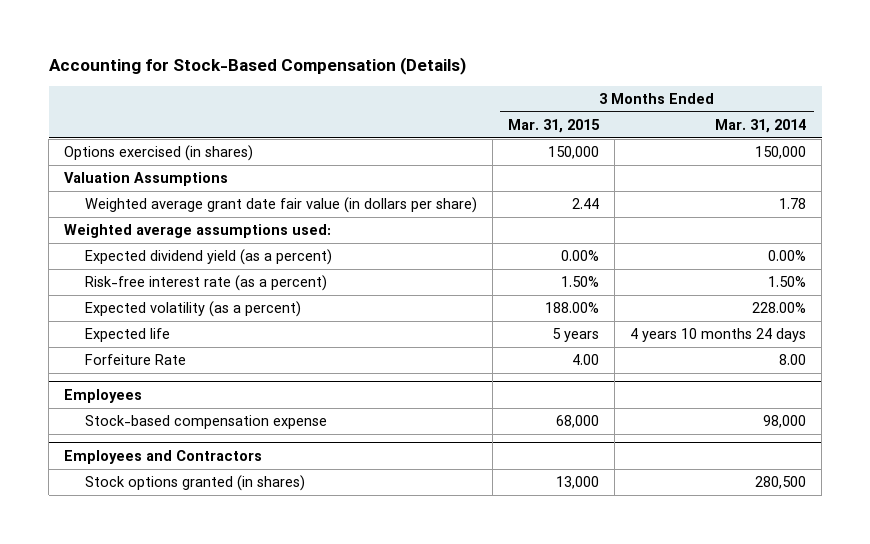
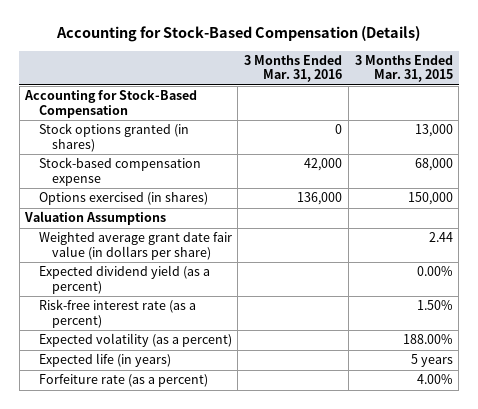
[715,119,807,134] Mar. 31, 2014 -> none
none -> [244,55,343,83] 3 Months Ended Mar. 31, 2016
none -> [24,90,198,118] Accounting for Stock-Based Compensation
none -> [38,123,189,152] Stock options granted (in shares)
none -> [38,157,201,186] Stock-based compensation expense
[64,224,332,239] Weighted average assumptions used: -> none
[64,389,143,404] Employees -> none
[84,415,327,430] Stock-based compensation expense -> none
[64,450,263,465] Employees and Contractors -> none
[84,475,305,492] Stock options granted (in shares) -> none
[84,328,170,343] Expected life -> [38,353,171,368] Expected life (in years)
[84,354,186,366] Forfeiture Rate -> [38,374,208,388] Forfeiture rate (as a percent)
[571,354,599,366] 4.00 -> [416,374,453,385] 4.00%

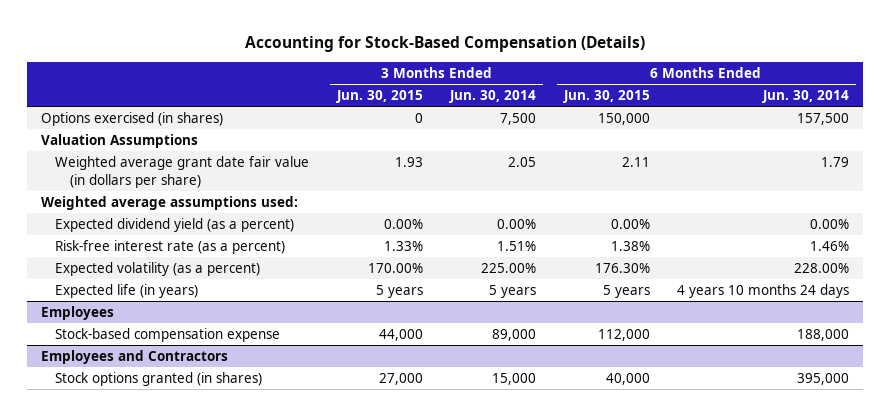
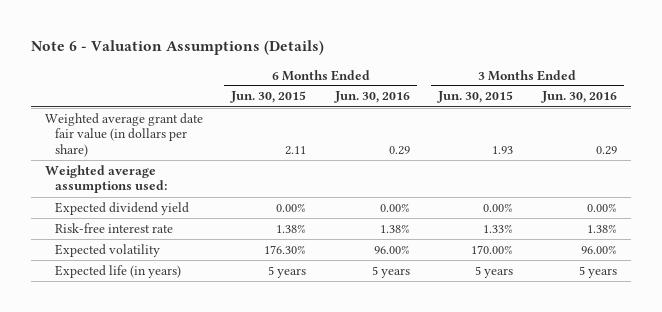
[244,36,645,53] Accounting for Stock-Based Compensation (Details) -> [30,40,324,56] Note 6 - Valuation Assumptions (Details)
[449,90,537,104] Jun. 30, 2014 -> none
[762,90,850,104] Jun. 30, 2014 -> none
none -> [333,91,410,104] Jun. 30, 2016
none -> [540,91,617,104] Jun. 30, 2016
[40,112,223,127] Options exercised (in shares) -> none
[40,134,198,149] Valuation Assumptions -> none
[55,218,295,233] Expected dividend yield (as a percent) -> [54,201,189,215] Expected dividend yield
[55,240,286,255] Risk-free interest rate (as a percent) -> [54,222,173,233] Risk-free interest rate
[55,262,261,277] Expected volatility (as a percent) -> [54,243,160,257] Expected volatility
[40,306,114,321] Employees -> none
[55,328,281,343] Stock-based compensation expense -> none
[40,350,228,365] Employees and Contractors -> none
[55,372,263,387] Stock options granted (in shares) -> none

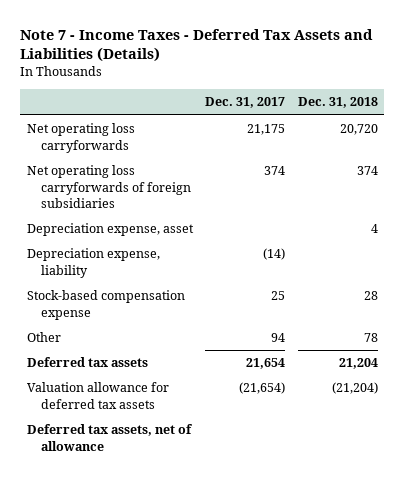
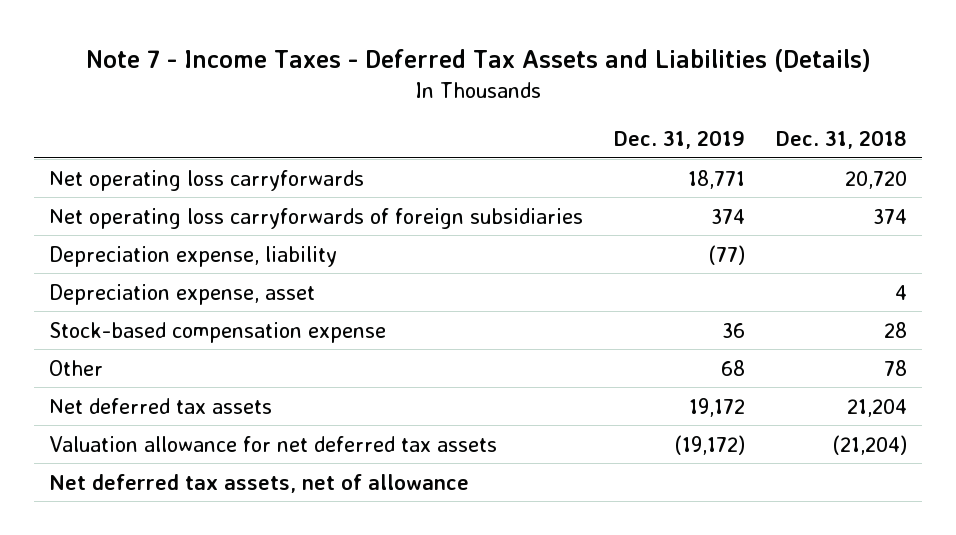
[205,97,286,109] Dec. 31, 2017 -> none
none -> [614,130,746,150] Dec. 31, 2019
[26,223,194,237] Depreciation expense, asset -> [49,283,316,305] Depreciation expense, asset
[26,357,148,368] Deferred tax assets -> [49,397,273,414] Net deferred tax assets
[26,382,169,409] Valuation allowance for deferred tax assets -> [49,435,498,452] Valuation allowance for net deferred tax assets
[26,424,193,451] Deferred tax assets, net of allowance -> [49,473,470,493] Net deferred tax assets, net of allowance

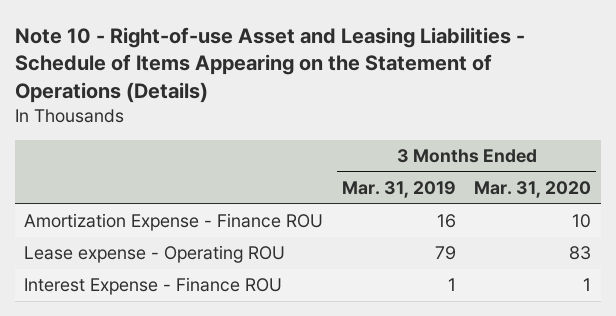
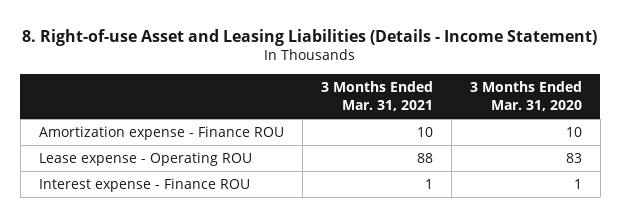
[15,26,526,104] Note 10 - Right-of-use Asset and Leasing Liabilities - Schedule of Items Appearing on the Statement of Operations (Details) -> [22,28,598,46] 8. Right-of-use Asset and Leasing Liabilities (Details - Income Statement)
[341,181,456,199] Mar. 31, 2019 -> none
none -> [320,81,433,111] 3 Months Ended Mar. 31, 2021
[24,213,324,232] Amortization Expense - Finance ROU -> [38,126,284,141] Amortization expense - Finance ROU
[24,277,283,296] Interest Expense - Finance ROU -> [38,178,250,193] Interest expense - Finance ROU

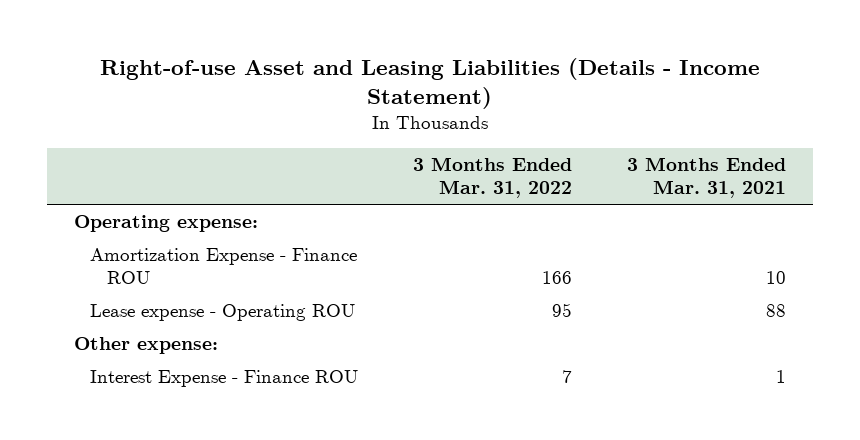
[22,28,598,46] 8. Right-of-use Asset and Leasing Liabilities (Details - Income Statement) -> [99,58,760,110] Right-of-use Asset and Leasing Liabilities (Details - Income Statement)
[469,81,582,111] 3 Months Ended Mar. 31, 2020 -> none
none -> [413,156,573,198] 3 Months Ended Mar. 31, 2022
none -> [73,215,258,233] Operating expense:
[38,126,284,141] Amortization expense - Finance ROU -> [90,248,358,285] Amortization Expense - Finance ROU
none -> [73,337,218,355] Other expense:
[38,178,250,193] Interest expense - Finance ROU -> [90,370,359,388] Interest Expense - Finance ROU

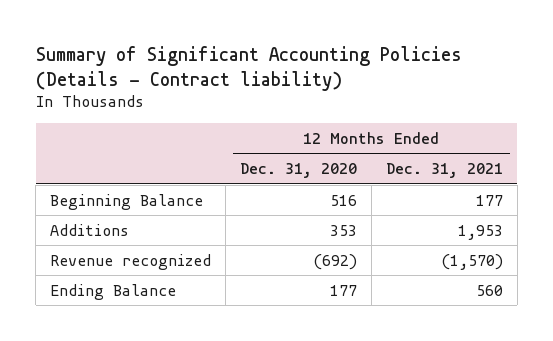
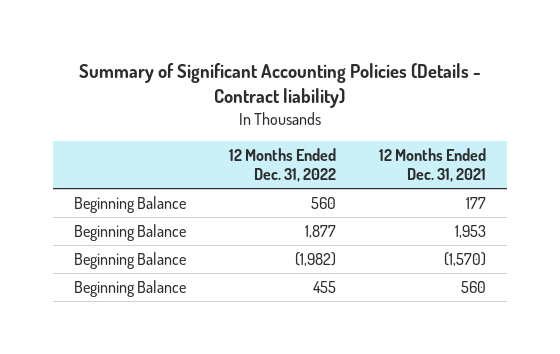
[240,163,358,179] Dec. 31, 2020 -> none
none -> [229,147,337,183] 12 Months Ended Dec. 31, 2022
[50,223,130,236] Additions -> [74,223,187,241] Beginning Balance
[50,253,212,270] Revenue recognized -> [74,251,187,269] Beginning Balance
[50,283,177,300] Ending Balance -> [74,279,187,297] Beginning Balance

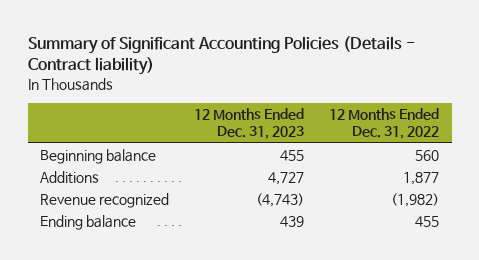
[378,147,486,183] 12 Months Ended Dec. 31, 2021 -> none
none -> [194,107,305,140] 12 Months Ended Dec. 31, 2023
[74,195,187,213] Beginning Balance -> [40,149,157,165] Beginning balance
[74,223,187,241] Beginning Balance -> [40,171,100,185] Additions
[74,251,187,269] Beginning Balance -> [40,193,170,209] Revenue recognized
[74,279,187,297] Beginning Balance -> [40,215,137,231] Ending balance

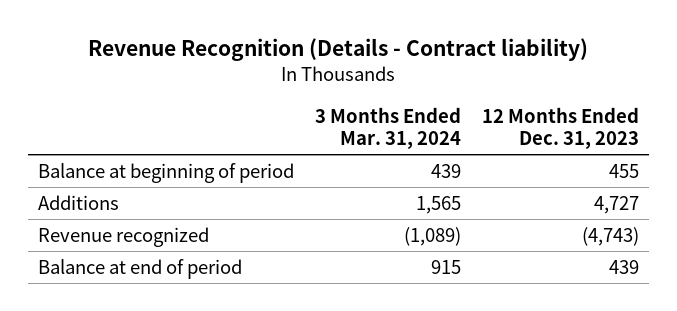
[27,35,415,76] Summary of Significant Accounting Policies (Details - Contract liability) -> [88,38,589,62] Revenue Recognition (Details - Contract liability)
[329,107,440,140] 12 Months Ended Dec. 31, 2022 -> none
none -> [314,106,461,150] 3 Months Ended Mar. 31, 2024
[40,149,157,165] Beginning balance -> [38,162,295,183] Balance at beginning of period
[40,215,137,231] Ending balance -> [38,258,243,279] Balance at end of period

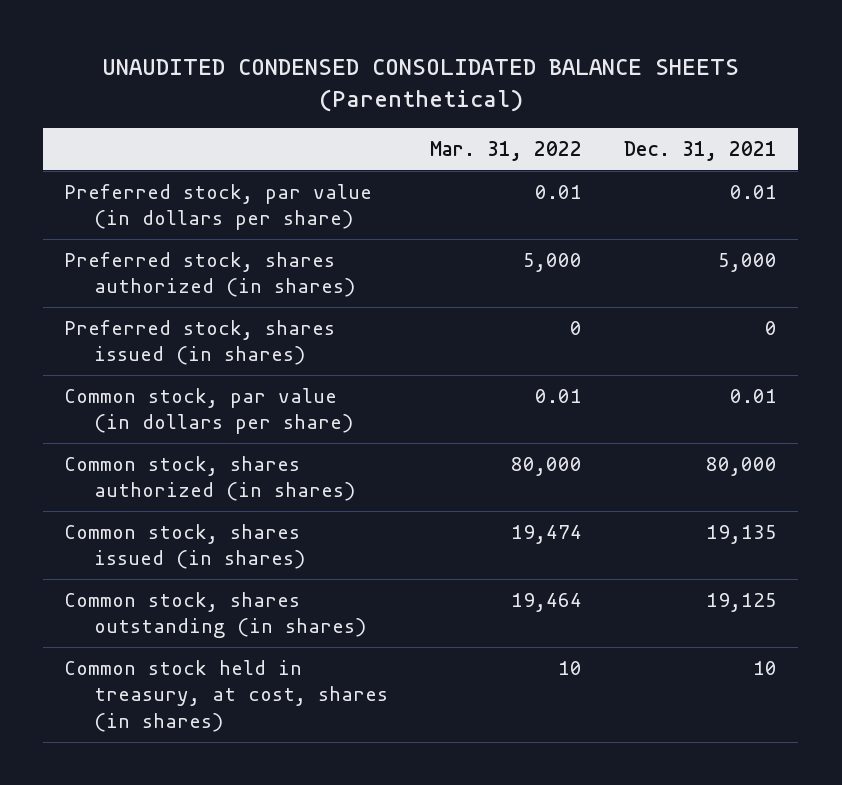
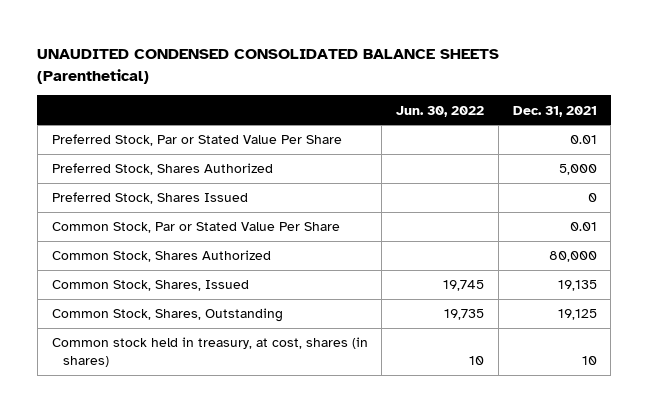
[430,141,583,162] Mar. 31, 2022 -> none
none -> [396,105,485,117] Jun. 30, 2022
[64,184,373,231] Preferred stock, par value (in dollars per share) -> [51,134,342,147] Preferred Stock, Par or Stated Value Per Share
[64,252,356,298] Preferred stock, shares authorized (in shares) -> [51,163,273,176] Preferred Stock, Shares Authorized
[64,320,336,366] Preferred stock, shares issued (in shares) -> [51,192,248,205] Preferred Stock, Shares Issued
[64,388,354,435] Common stock, par value (in dollars per share) -> [51,222,340,234] Common Stock, Par or Stated Value Per Share
[64,456,356,502] Common stock, shares authorized (in shares) -> [51,250,271,263] Common Stock, Shares Authorized
[64,524,306,570] Common stock, shares issued (in shares) -> [51,280,249,292] Common Stock, Shares, Issued
[64,592,367,639] Common stock, shares outstanding (in shares) -> [51,308,283,323] Common Stock, Shares, Outstanding

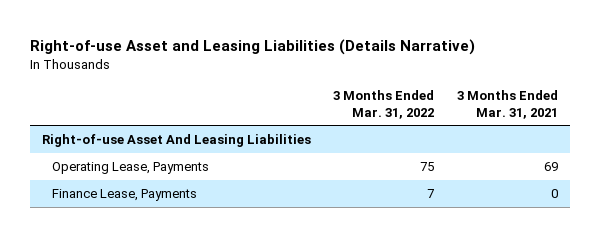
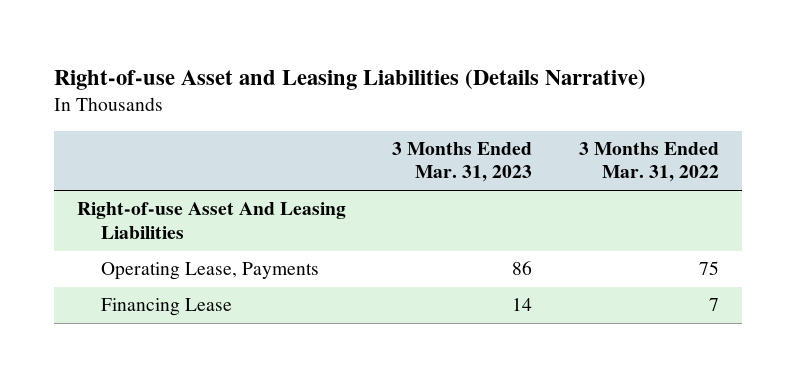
[457,90,559,119] 3 Months Ended Mar. 31, 2021 -> none
none -> [392,141,533,183] 3 Months Ended Mar. 31, 2023
[51,189,197,202] Finance Lease, Payments -> [101,298,233,317] Financing Lease

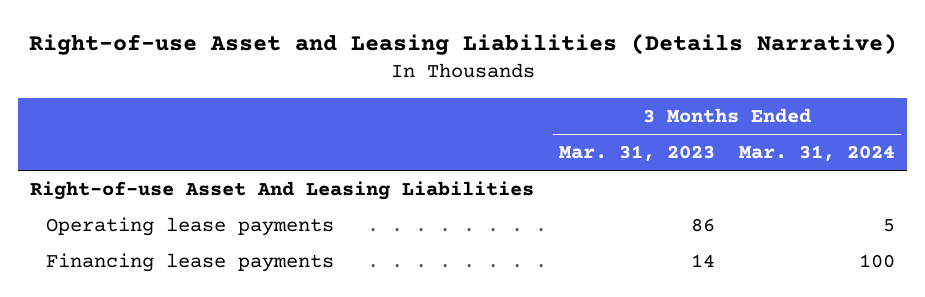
[578,141,719,183] 3 Months Ended Mar. 31, 2022 -> none
none -> [738,145,895,162] Mar. 31, 2024
[101,262,320,281] Operating Lease, Payments -> [46,217,335,237] Operating lease payments
[101,298,233,317] Financing Lease -> [46,253,335,273] Financing lease payments

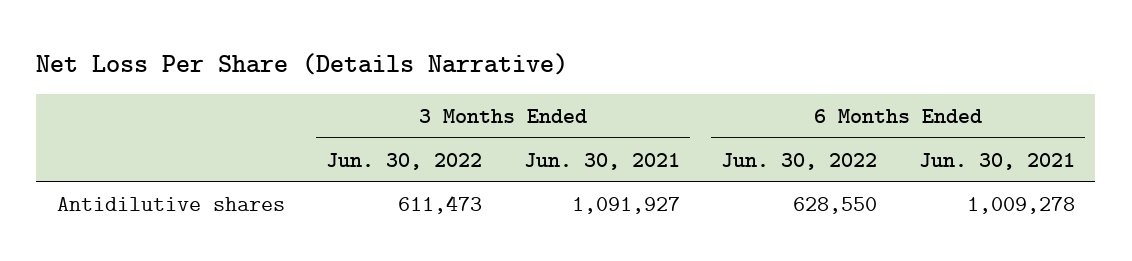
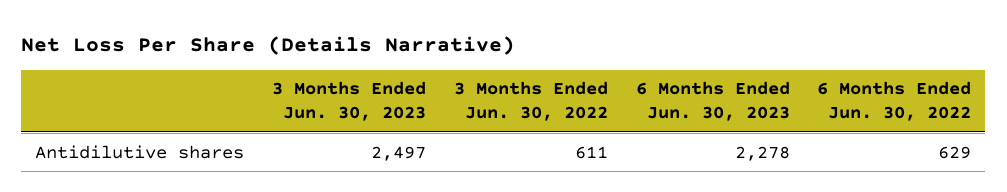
[523,152,680,170] Jun. 30, 2021 -> none
[918,152,1075,170] Jun. 30, 2021 -> none
none -> [272,81,427,122] 3 Months Ended Jun. 30, 2023
none -> [635,81,790,122] 6 Months Ended Jun. 30, 2023
[398,194,483,214] 611,473 -> [574,145,608,159] 611
[793,196,878,214] 628,550 -> [938,145,972,159] 629

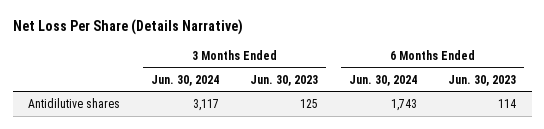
[453,81,608,122] 3 Months Ended Jun. 30, 2022 -> none
[817,81,972,122] 6 Months Ended Jun. 30, 2022 -> none
none -> [151,74,220,86] Jun. 30, 2024
none -> [349,74,418,86] Jun. 30, 2024
[371,145,427,161] 2,497 -> [300,99,319,109] 125
[734,145,790,161] 2,278 -> [498,99,517,109] 114

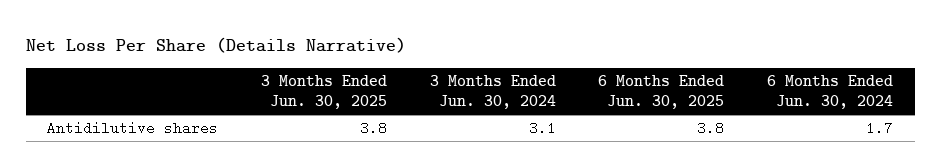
[250,74,319,86] Jun. 30, 2023 -> none
[448,74,517,86] Jun. 30, 2023 -> none
none -> [260,75,387,110] 3 Months Ended Jun. 30, 2025
none -> [598,75,725,110] 6 Months Ended Jun. 30, 2025
[193,99,220,112] 3,117 -> [528,121,556,136] 3.1
[391,99,418,112] 1,743 -> [866,121,894,136] 1.7

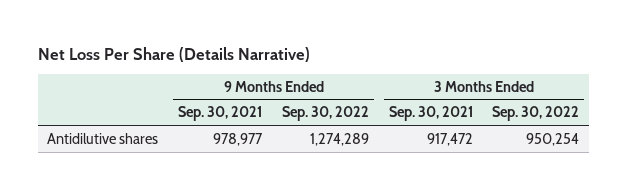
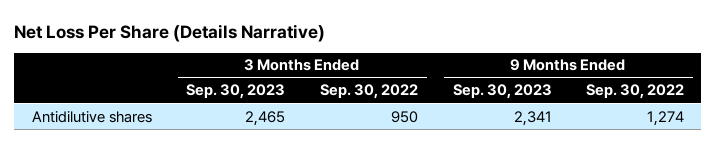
[178,106,263,122] Sep. 30, 2021 -> none
[388,106,473,122] Sep. 30, 2021 -> none
none -> [186,84,286,100] Sep. 30, 2023
none -> [452,84,552,100] Sep. 30, 2023
[309,132,369,146] 1,274,289 -> [647,110,685,126] 1,274
[526,132,580,146] 950,254 -> [390,110,418,123] 950

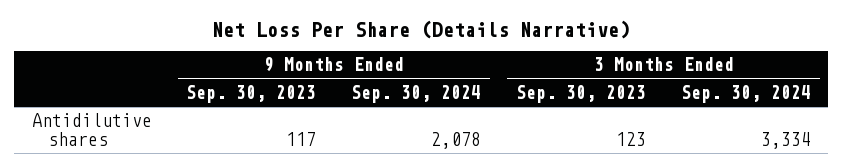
[319,84,418,100] Sep. 30, 2022 -> none
[586,84,685,100] Sep. 30, 2022 -> none
none -> [351,85,482,104] Sep. 30, 2024
none -> [680,85,811,104] Sep. 30, 2024
[245,110,286,126] 2,465 -> [616,131,647,146] 123
[513,110,552,126] 2,341 -> [286,131,317,146] 117

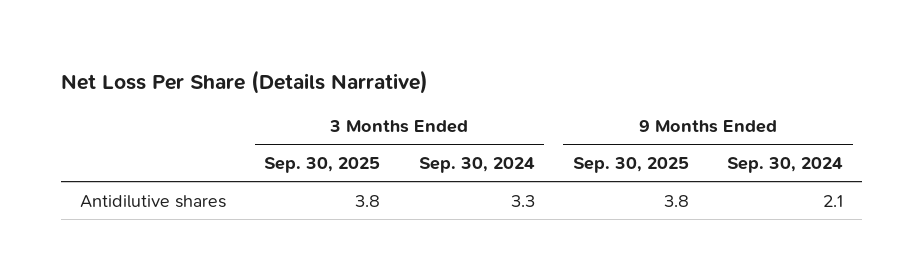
[186,85,317,104] Sep. 30, 2023 -> none
[516,85,647,104] Sep. 30, 2023 -> none
none -> [264,156,381,173] Sep. 30, 2025
none -> [572,156,689,173] Sep. 30, 2025
[431,131,482,149] 2,078 -> [823,194,844,207] 2.1
[760,131,811,149] 3,334 -> [510,194,535,207] 3.3

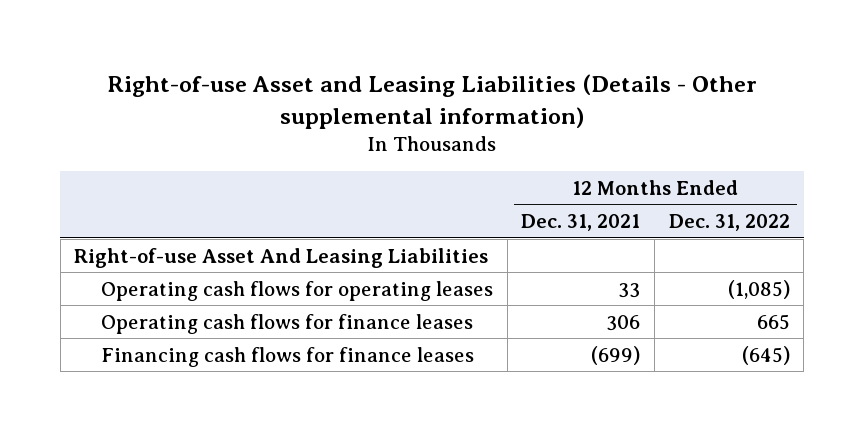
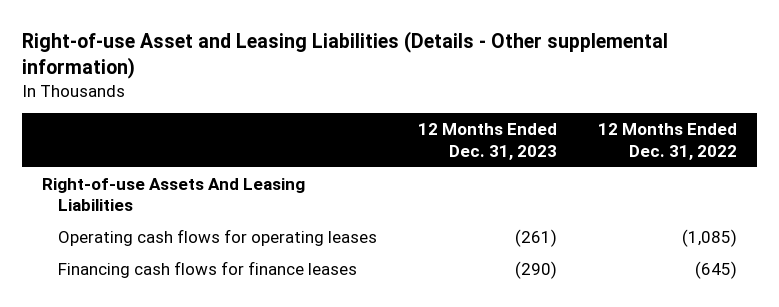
[521,214,641,232] Dec. 31, 2021 -> none
none -> [417,123,557,160] 12 Months Ended Dec. 31, 2023
[74,247,489,268] Right-of-use Asset And Leasing Liabilities -> [42,177,306,212] Right-of-use Assets And Leasing Liabilities
[101,313,474,334] Operating cash flows for finance leases -> none

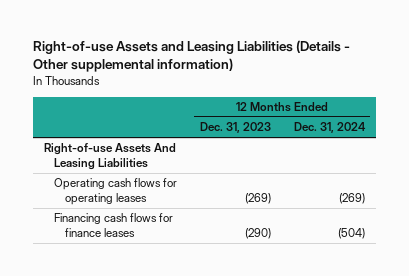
[21,31,668,80] Right-of-use Asset and Leasing Liabilities (Details - Other supplemental information) -> [32,39,350,73] Right-of-use Assets and Leasing Liabilities (Details - Other supplemental information)
[597,123,737,160] 12 Months Ended Dec. 31, 2022 -> none
none -> [293,122,366,134] Dec. 31, 2024
[514,228,557,247] (261) -> [245,192,272,204] (269)

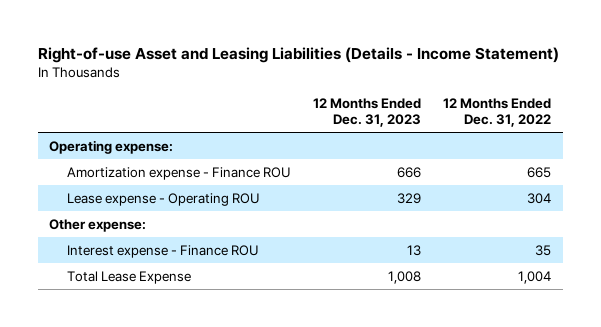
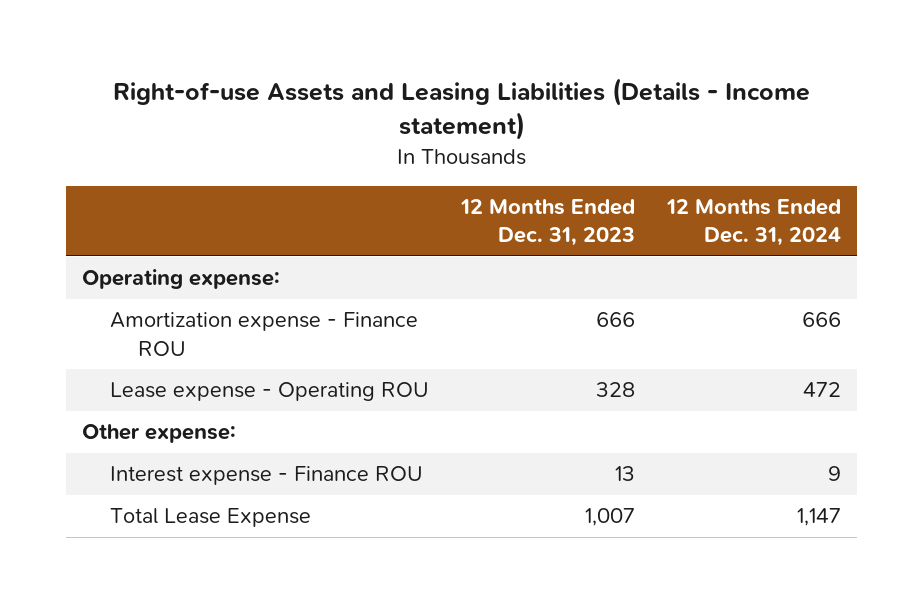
[37,46,559,63] Right-of-use Asset and Leasing Liabilities (Details - Income Statement) -> [112,78,810,141] Right-of-use Assets and Leasing Liabilities (Details - Income statement)
[443,98,552,128] 12 Months Ended Dec. 31, 2022 -> none
none -> [666,199,842,247] 12 Months Ended Dec. 31, 2024
[397,192,422,204] 329 -> [596,382,636,398] 328
[388,270,422,284] 1,008 -> [585,508,636,527] 1,007

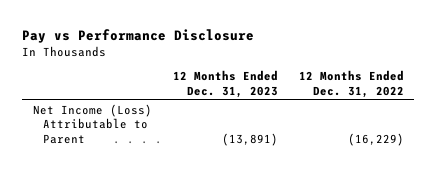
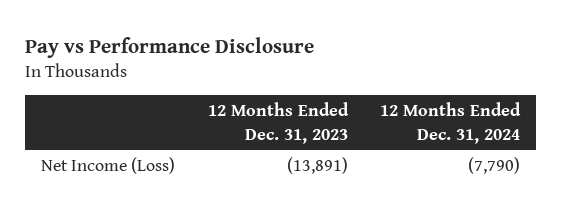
[298,70,404,98] 12 Months Ended Dec. 31, 2022 -> none
none -> [379,102,521,144] 12 Months Ended Dec. 31, 2024
[32,104,152,144] Net Income (Loss) Attributable to Parent -> [41,156,176,174] Net Income (Loss)

